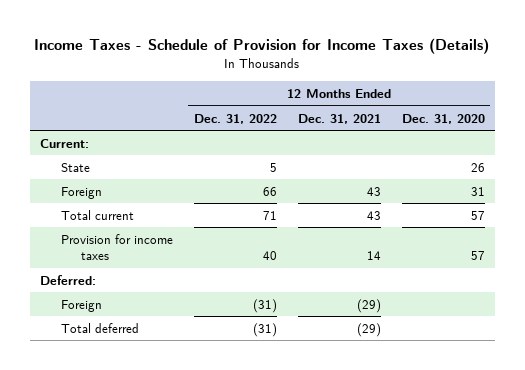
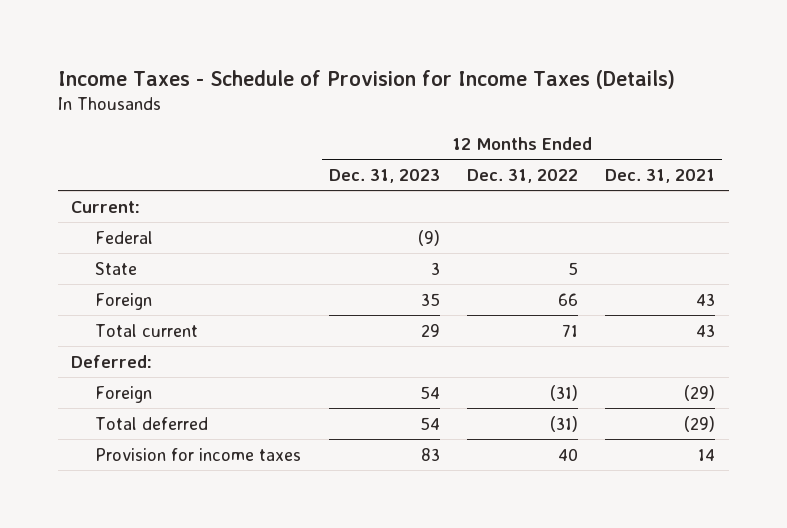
[401,113,485,124] Dec. 31, 2020 -> none
none -> [328,169,440,184] Dec. 31, 2023
none -> [95,230,154,244] Federal
[60,233,173,261] Provision for income taxes -> [95,447,302,461] Provision for income taxes

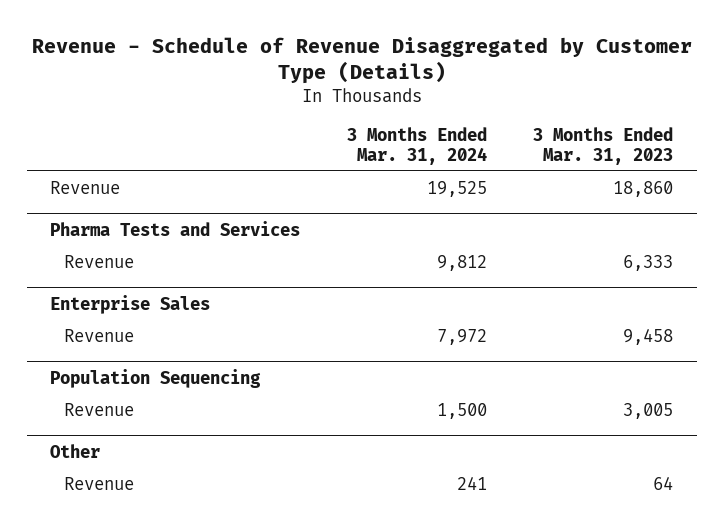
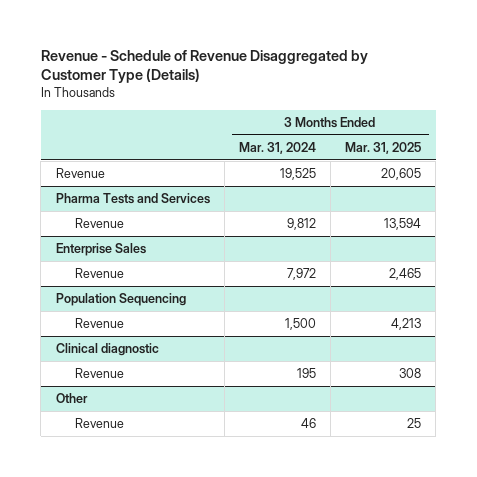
[533,127,674,165] 3 Months Ended Mar. 31, 2023 -> none
none -> [345,141,422,154] Mar. 31, 2025
none -> [55,343,159,357] Clinical diagnostic
none -> [74,368,124,379] Revenue
[456,476,487,491] 241 -> [300,418,316,429] 46

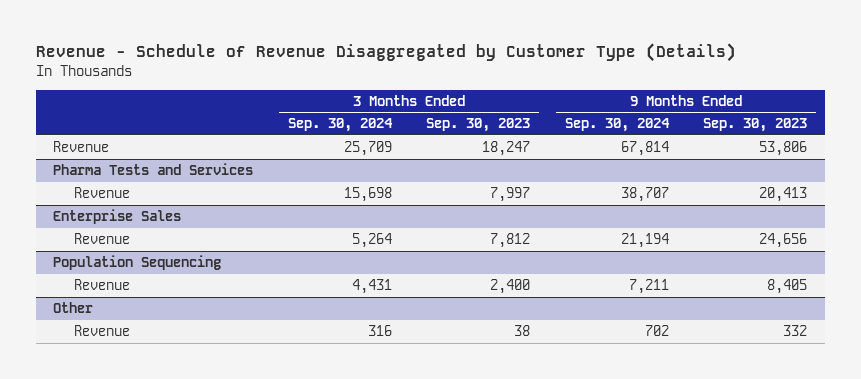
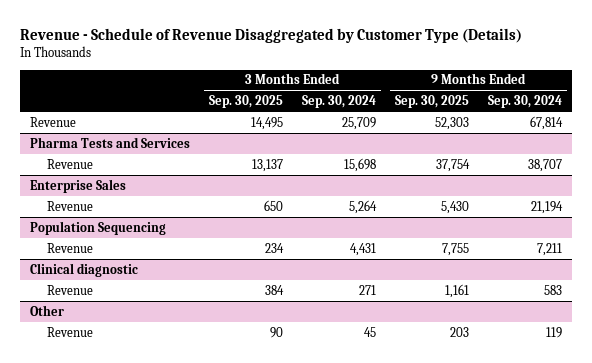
[426,118,531,133] Sep. 30, 2023 -> none
[703,118,808,133] Sep. 30, 2023 -> none
none -> [208,95,283,109] Sep. 30, 2025
none -> [394,95,469,109] Sep. 30, 2025
none -> [29,262,138,277] Clinical diagnostic
none -> [47,284,94,295] Revenue
[367,325,392,337] 316 -> [363,326,376,337] 45
[644,325,669,337] 702 -> [546,326,563,338] 119

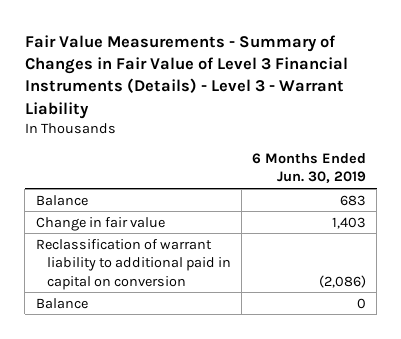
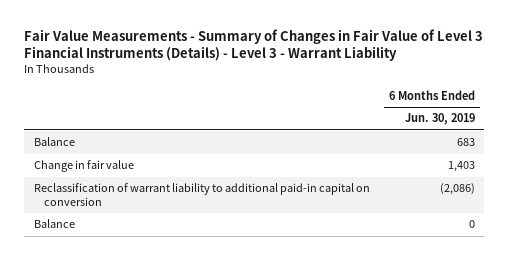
[35,238,231,290] Reclassification of warrant liability to additional paid in capital on conversion -> [33,183,370,207] Reclassification of warrant liability to additional paid-in capital on conversion

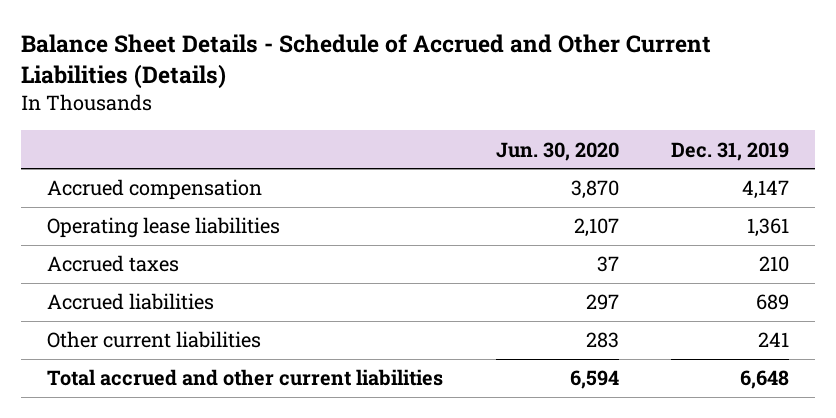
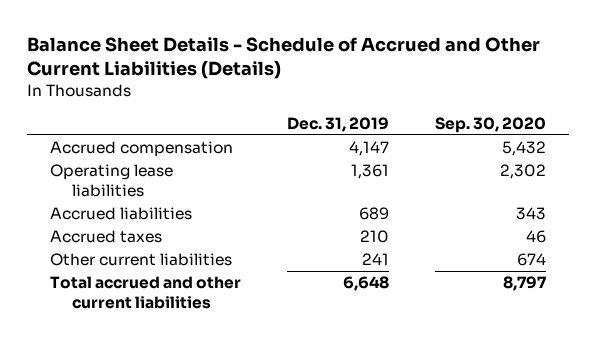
[495,141,619,161] Jun. 30, 2020 -> none
none -> [435,116,547,133] Sep. 30, 2020
[47,255,180,273] Accrued taxes -> [49,230,162,244] Accrued taxes

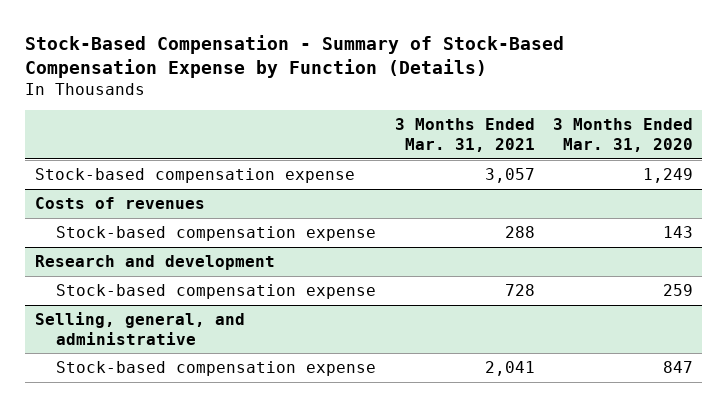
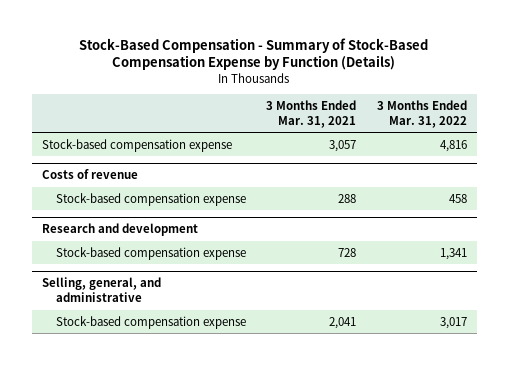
[553,118,694,152] 3 Months Ended Mar. 31, 2020 -> none
none -> [376,100,467,128] 3 Months Ended Mar. 31, 2022
[34,197,205,210] Costs of revenues -> [42,169,139,180] Costs of revenue

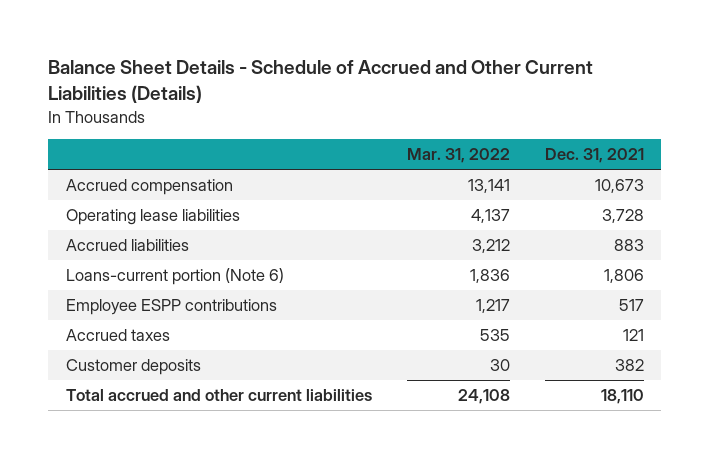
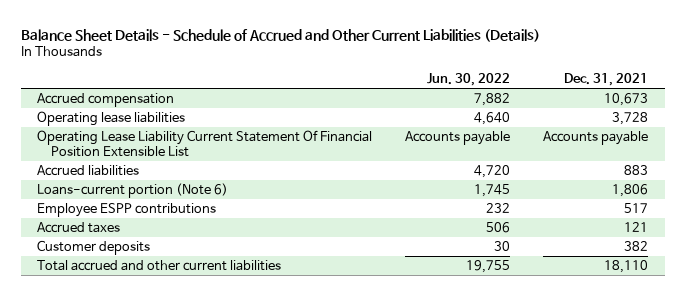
[406,148,510,164] Mar. 31, 2022 -> none
none -> [427,72,511,86] Jun. 30, 2022
none -> [37,130,373,157] Operating Lease Liability Current Statement Of Financial Position Extensible List

